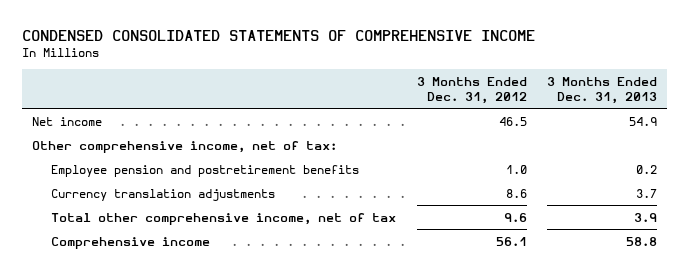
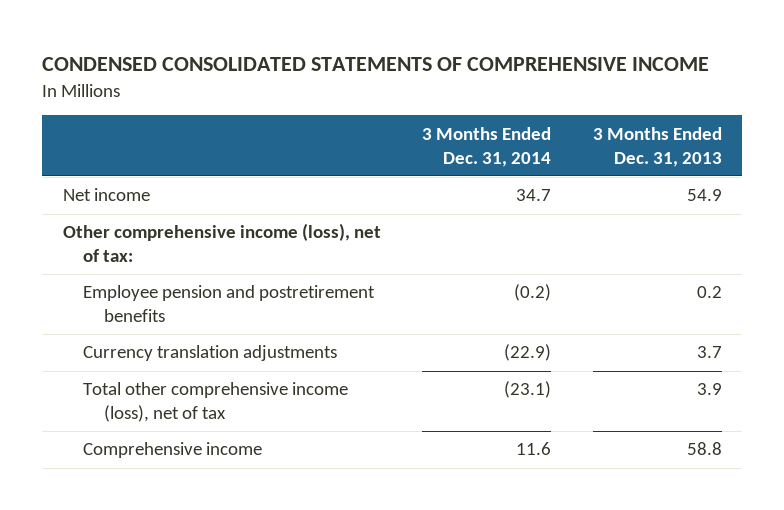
[416,76,527,104] 3 Months Ended Dec. 31, 2012 -> none
none -> [422,126,552,167] 3 Months Ended Dec. 31, 2014
[32,140,338,153] Other comprehensive income, net of tax: -> [62,223,381,263] Other comprehensive income (loss), net of tax:
[51,212,397,225] Total other comprehensive income, net of tax -> [83,382,349,423] Total other comprehensive income (loss), net of tax

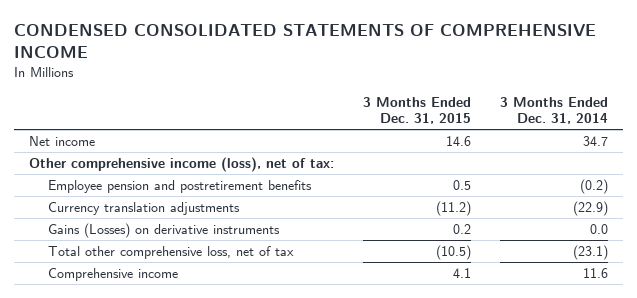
[592,126,722,167] 3 Months Ended Dec. 31, 2013 -> none
none -> [362,96,471,125] 3 Months Ended Dec. 31, 2015
none -> [48,222,281,238] Gains (Losses) on derivative instruments
[83,382,349,423] Total other comprehensive income (loss), net of tax -> [48,245,295,259] Total other comprehensive loss, net of tax

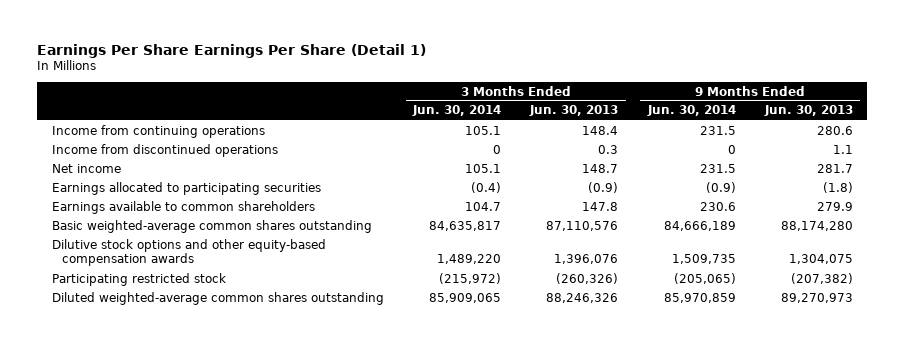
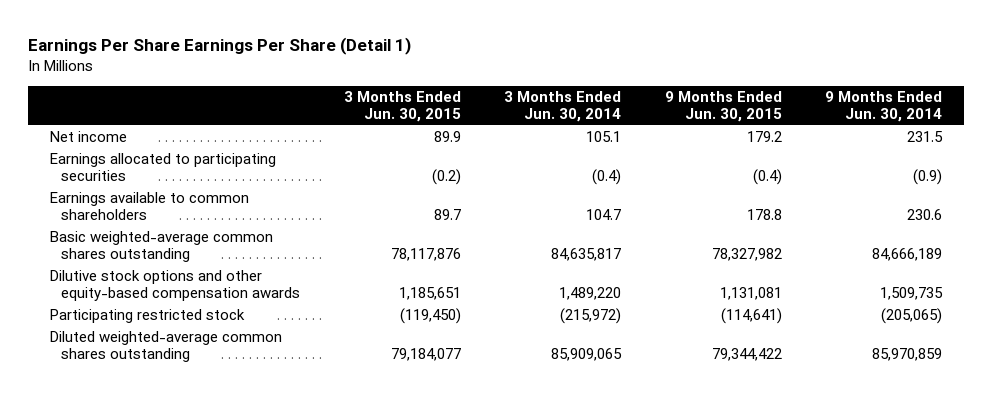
[529,105,619,117] Jun. 30, 2013 -> none
[763,105,853,117] Jun. 30, 2013 -> none
none -> [343,90,461,122] 3 Months Ended Jun. 30, 2015
none -> [664,90,782,122] 9 Months Ended Jun. 30, 2015
[51,124,265,138] Income from continuing operations -> none
[51,143,278,157] Income from discontinued operations -> none

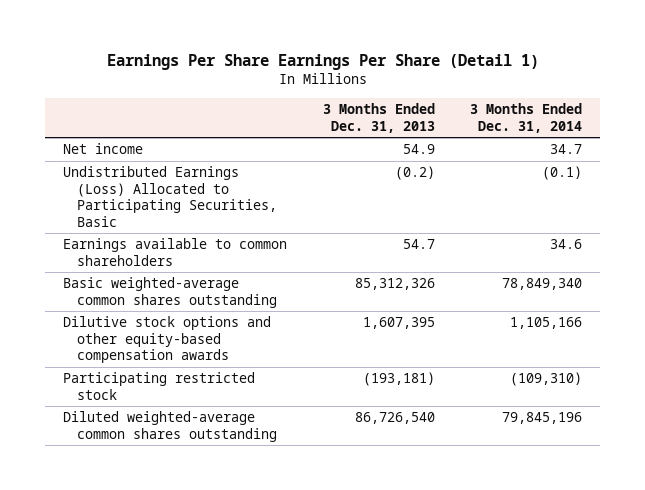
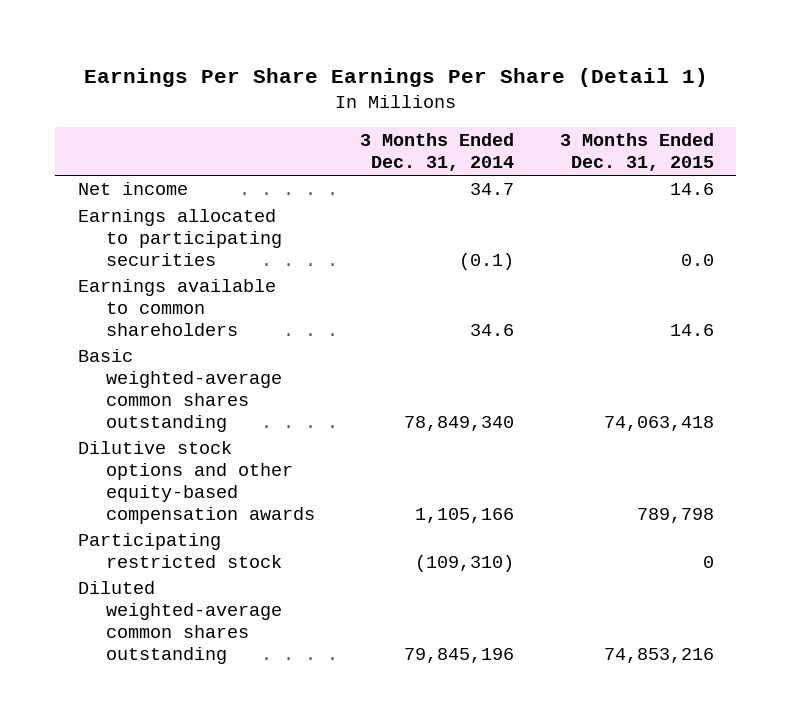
[322,103,435,133] 3 Months Ended Dec. 31, 2013 -> none
none -> [559,132,714,171] 3 Months Ended Dec. 31, 2015
[62,166,277,227] Undistributed Earnings (Loss) Allocated to Participating Securities, Basic -> [77,209,283,267] Earnings allocated to participating securities

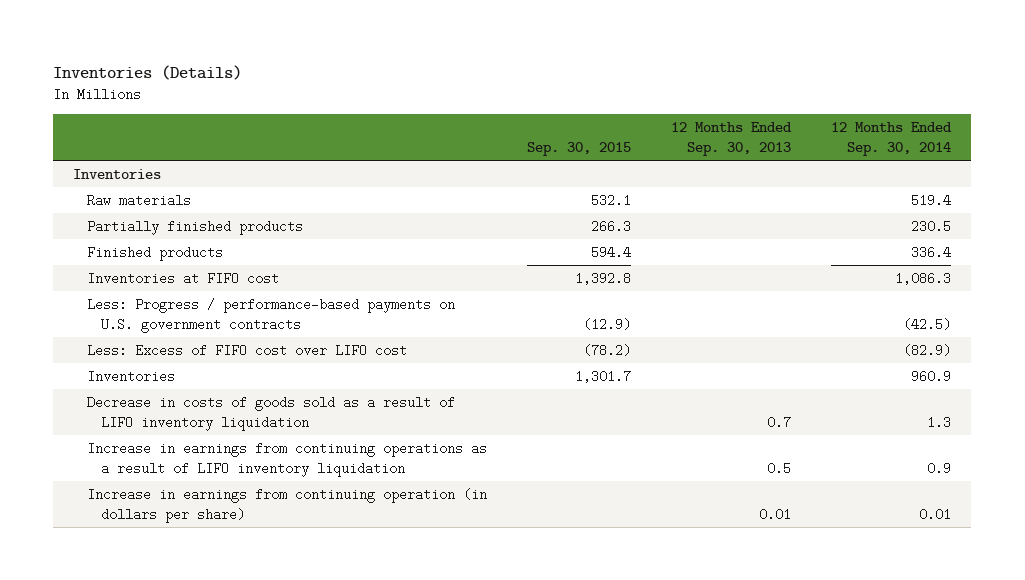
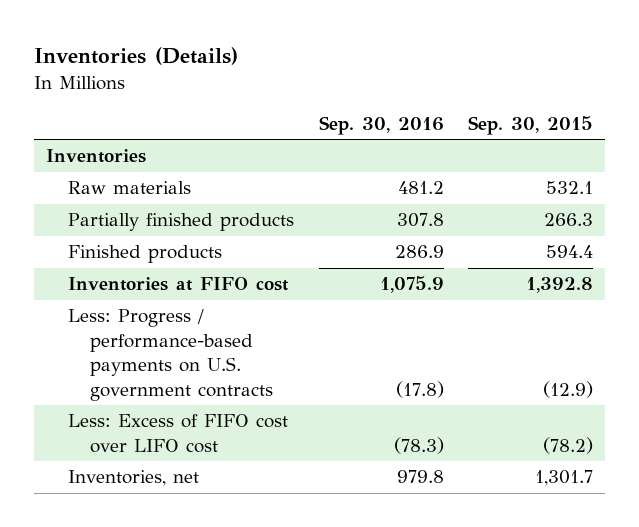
[671,121,793,157] 12 Months Ended Sep. 30, 2013 -> none
[831,121,953,157] 12 Months Ended Sep. 30, 2014 -> none
none -> [318,116,444,136] Sep. 30, 2016
[87,395,456,431] Decrease in costs of goods sold as a result of LIFO inventory liquidation -> none
[87,441,488,477] Increase in earnings from continuing operations as a result of LIFO inventory liquidation -> none
[87,487,488,523] Increase in earnings from continuing operation (in dollars per share) -> none
[87,369,176,383] Inventories -> [68,470,200,487] Inventories, net

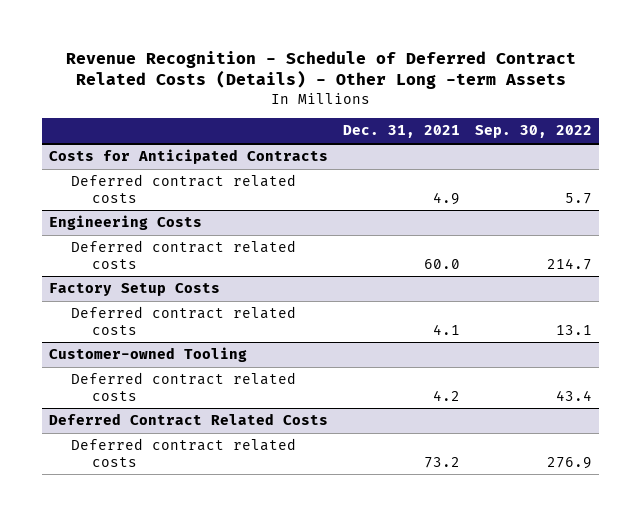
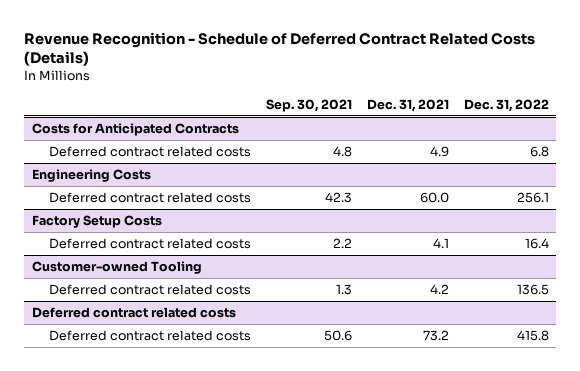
[65,50,576,90] Revenue Recognition - Schedule of Deferred Contract Related Costs (Details) - Other Long -term Assets -> [24,31,536,67] Revenue Recognition - Schedule of Deferred Contract Related Costs (Details)
[474,125,592,139] Sep. 30, 2022 -> none
none -> [265,99,352,113] Sep. 30, 2021
none -> [463,99,549,113] Dec. 31, 2022
[49,413,329,426] Deferred Contract Related Costs -> [31,307,236,319] Deferred contract related costs

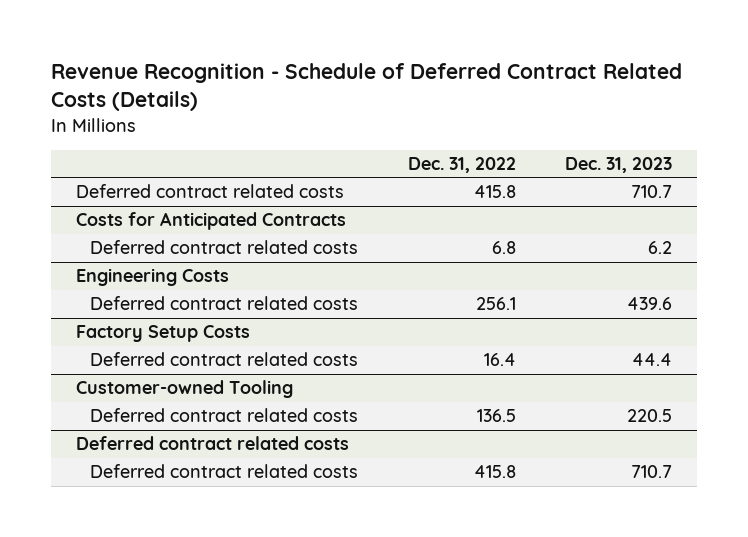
[265,99,352,113] Sep. 30, 2021 -> none
[366,99,449,113] Dec. 31, 2021 -> none
none -> [565,156,673,173] Dec. 31, 2023
none -> [75,184,344,199] Deferred contract related costs

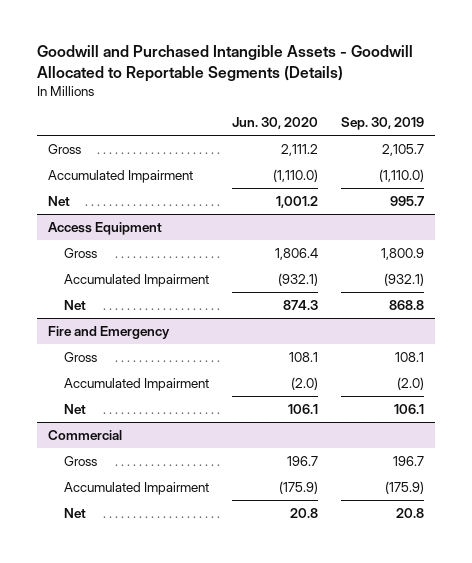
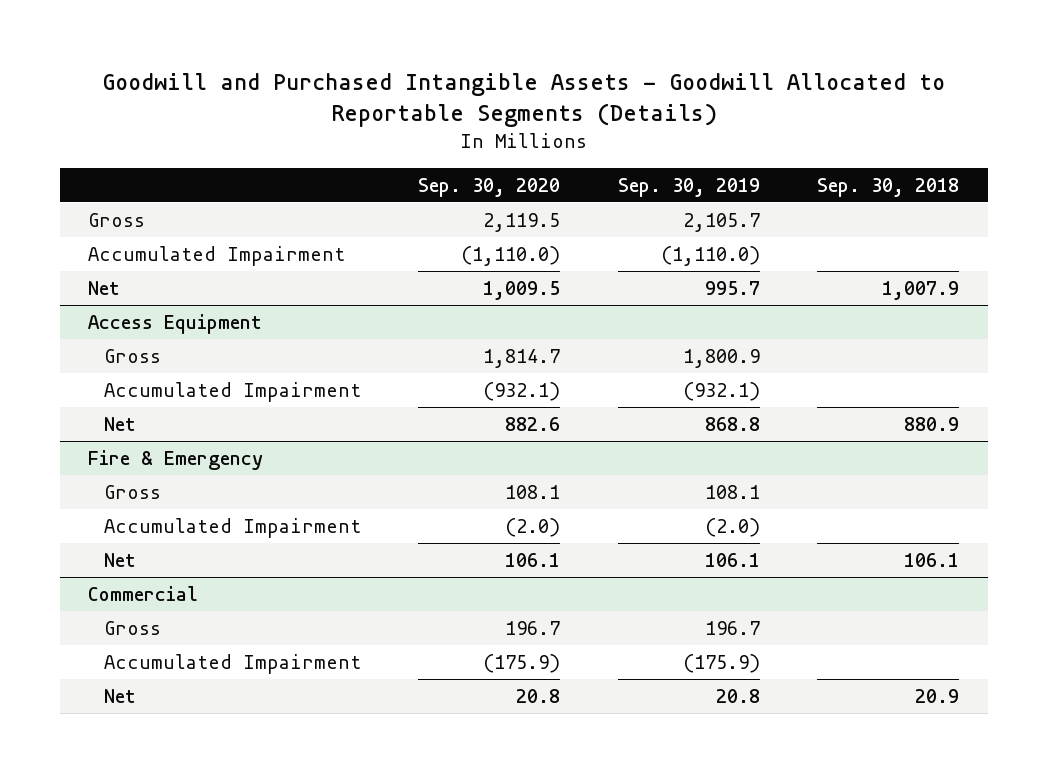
[231,116,318,129] Jun. 30, 2020 -> none
none -> [418,177,561,197] Sep. 30, 2020
none -> [817,177,960,197] Sep. 30, 2018
[47,325,170,339] Fire and Emergency -> [88,449,264,470] Fire & Emergency

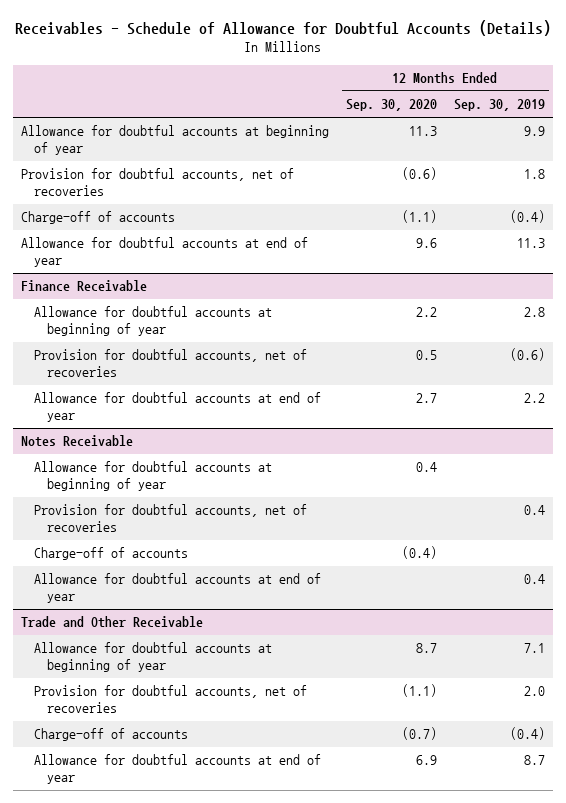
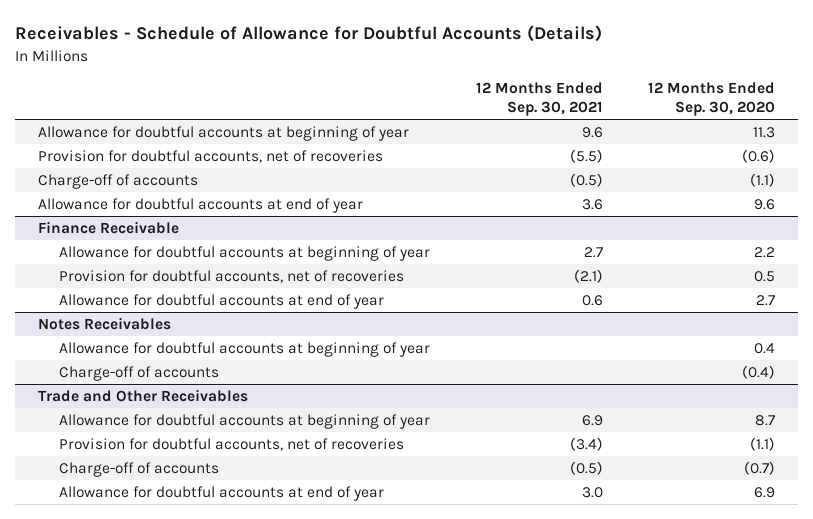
[453,99,545,112] Sep. 30, 2019 -> none
none -> [475,82,603,117] 12 Months Ended Sep. 30, 2021
[21,435,134,448] Notes Receivable -> [37,316,171,330] Notes Receivables
[33,504,307,532] Provision for doubtful accounts, net of recoveries -> none
[33,573,321,603] Allowance for doubtful accounts at end of year -> none
[21,616,204,629] Trade and Other Receivable -> [37,388,248,402] Trade and Other Receivables

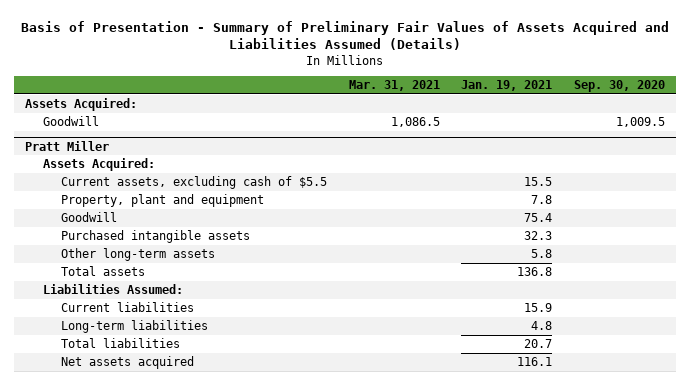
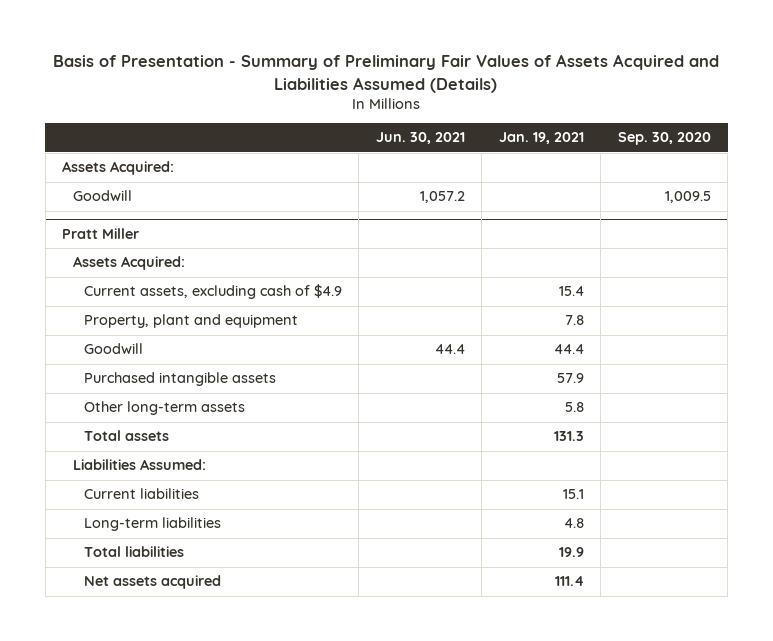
[348,79,440,91] Mar. 31, 2021 -> none
none -> [375,132,465,145] Jun. 30, 2021
[61,175,328,189] Current assets, excluding cash of $5.5 -> [84,284,343,300] Current assets, excluding cash of $4.9
[524,176,553,186] 15.5 -> [558,286,584,297] 15.4
[524,212,553,222] 75.4 -> [553,344,584,355] 44.4
[524,230,553,240] 32.3 -> [556,373,584,384] 57.9
[517,266,553,276] 136.8 -> [553,431,584,442] 131.3
[524,302,553,312] 15.9 -> [562,489,584,500] 15.1
[524,338,553,348] 20.7 -> [558,547,584,558] 19.9
[517,356,553,366] 116.1 -> [554,576,584,587] 111.4

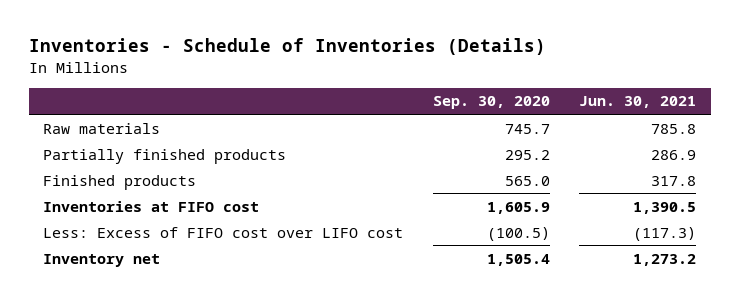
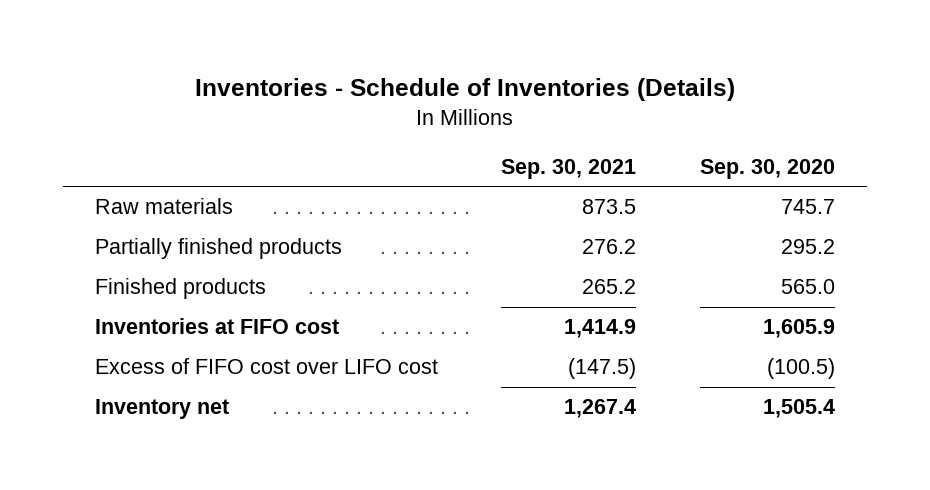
[579,96,697,109] Jun. 30, 2021 -> none
none -> [501,158,637,179] Sep. 30, 2021
[43,226,404,238] Less: Excess of FIFO cost over LIFO cost -> [94,358,438,375] Excess of FIFO cost over LIFO cost

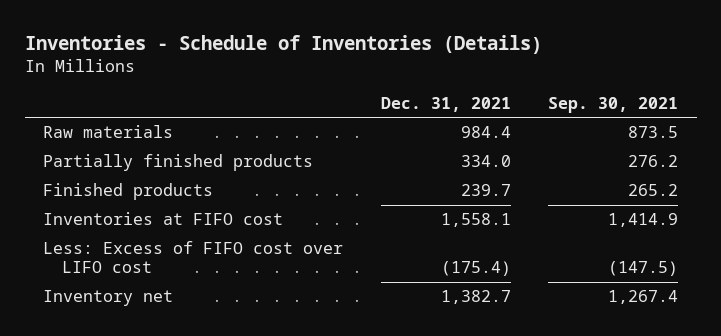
[699,158,835,179] Sep. 30, 2020 -> none
none -> [380,96,511,112] Dec. 31, 2021
[94,358,438,375] Excess of FIFO cost over LIFO cost -> [43,241,344,274] Less: Excess of FIFO cost over LIFO cost

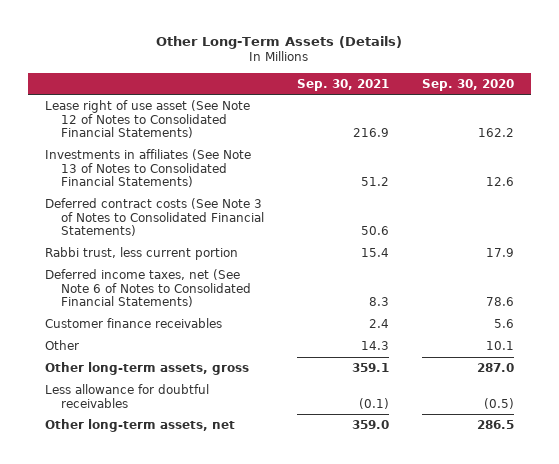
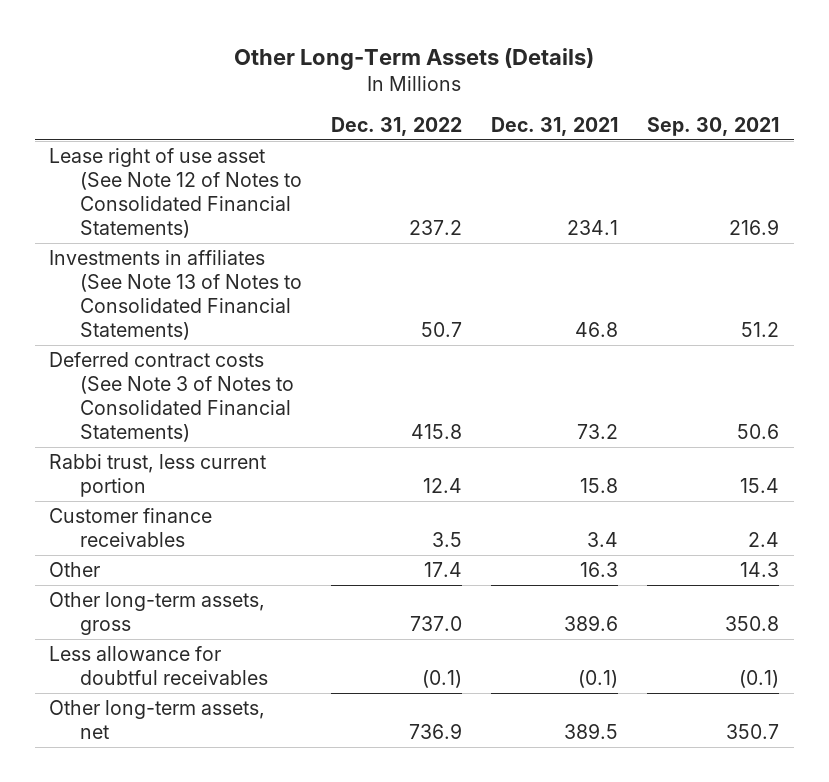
[422,78,515,91] Sep. 30, 2020 -> none
none -> [330,116,462,136] Dec. 31, 2022
none -> [490,116,618,136] Dec. 31, 2021
[44,268,251,308] Deferred income taxes, net (See Note 6 of Notes to Consolidated Financial Statements) -> none
[351,362,389,372] 359.1 -> [725,616,780,632] 350.8
[351,419,389,429] 359.0 -> [726,724,780,740] 350.7

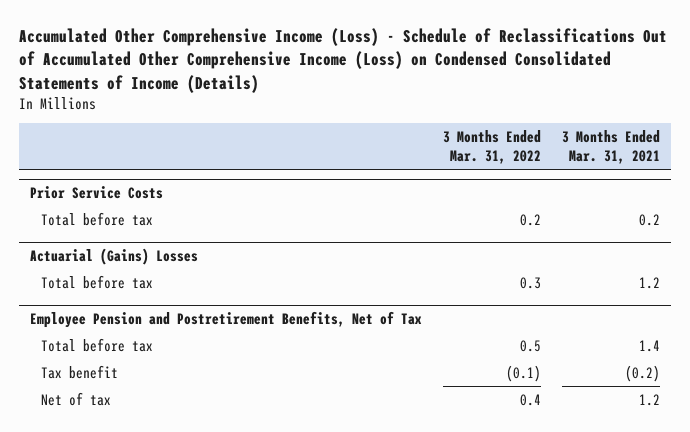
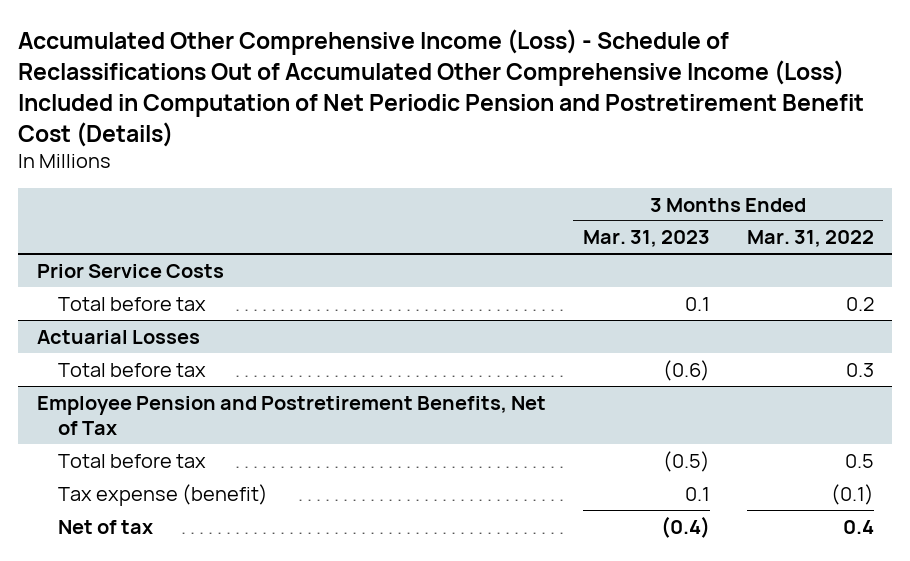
[19,28,668,93] Accumulated Other Comprehensive Income (Loss) - Schedule of Reclassifications Out of Accumulated Other Comprehensive Income (Loss) on Condensed Consolidated Statements of Income (Details) -> [18,29,865,147] Accumulated Other Comprehensive Income (Loss) - Schedule of Reclassifications Out of Accumulated Other Comprehensive Income (Loss) Included in Computation of Net Periodic Pension and Postretirement Benefit Cost (Details)
[562,130,661,164] 3 Months Ended Mar. 31, 2021 -> none
none -> [582,230,710,248] Mar. 31, 2023
[29,248,198,266] Actuarial (Gains) Losses -> [36,329,200,344] Actuarial Losses
[40,364,118,379] Tax benefit -> [58,483,269,506] Tax expense (benefit)

